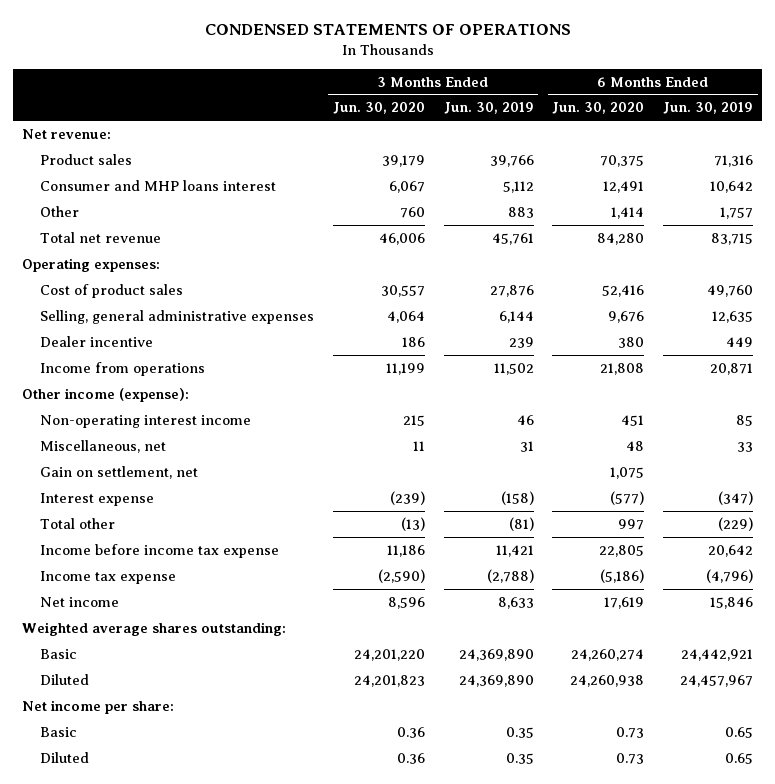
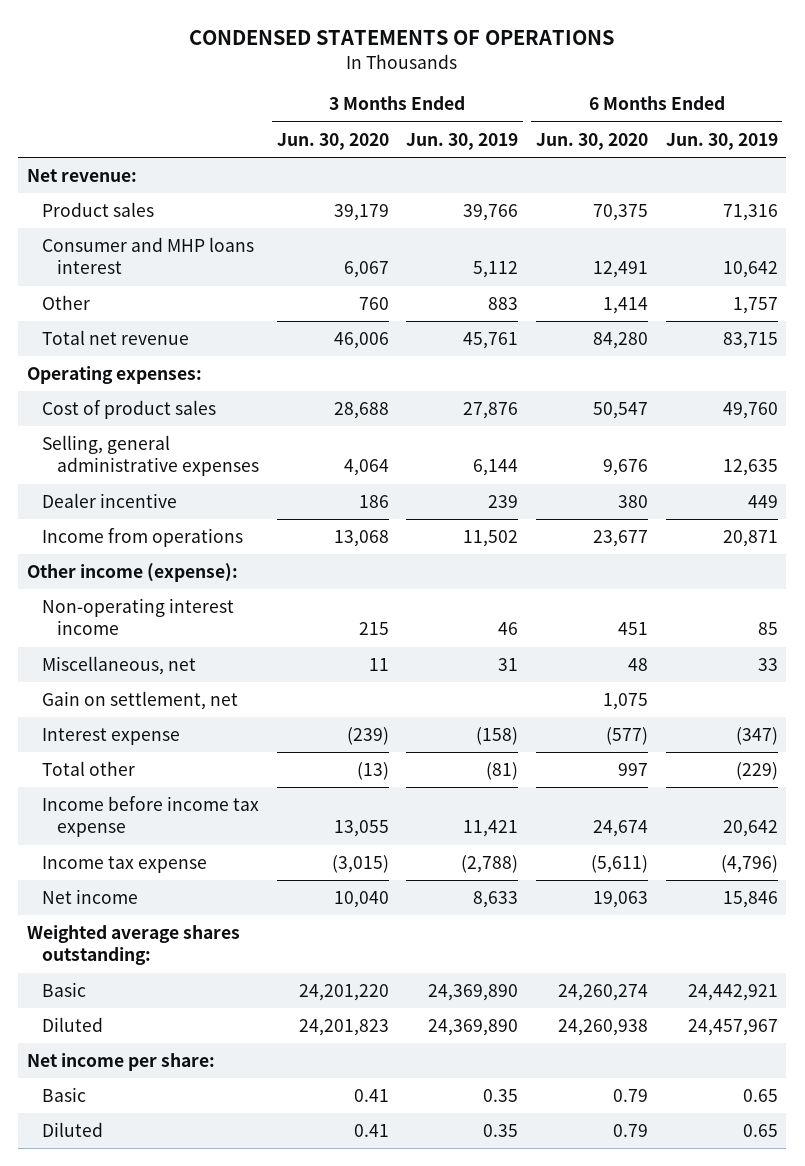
[380,284,425,297] 30,557 -> [333,402,389,420] 28,688
[602,284,645,297] 52,416 -> [592,402,648,420] 50,547
[385,362,425,375] 11,199 -> [333,530,389,548] 13,068
[600,362,645,375] 21,808 -> [592,530,648,548] 23,677
[386,544,425,557] 11,186 -> [333,820,389,838] 13,055
[599,544,645,557] 22,805 -> [592,820,648,838] 24,674
[377,568,425,583] (2,590) -> [331,855,389,874] (3,015)
[600,568,645,583] (5,186) -> [590,855,648,874] (5,611)
[387,596,425,609] 8,596 -> [333,891,389,909] 10,040
[604,596,645,609] 17,619 -> [592,891,648,909] 19,063
[396,726,425,738] 0.36 -> [353,1089,389,1103] 0.41
[616,726,645,738] 0.73 -> [612,1089,648,1103] 0.79
[396,752,425,764] 0.36 -> [353,1124,389,1138] 0.41
[616,752,645,764] 0.73 -> [612,1124,648,1138] 0.79

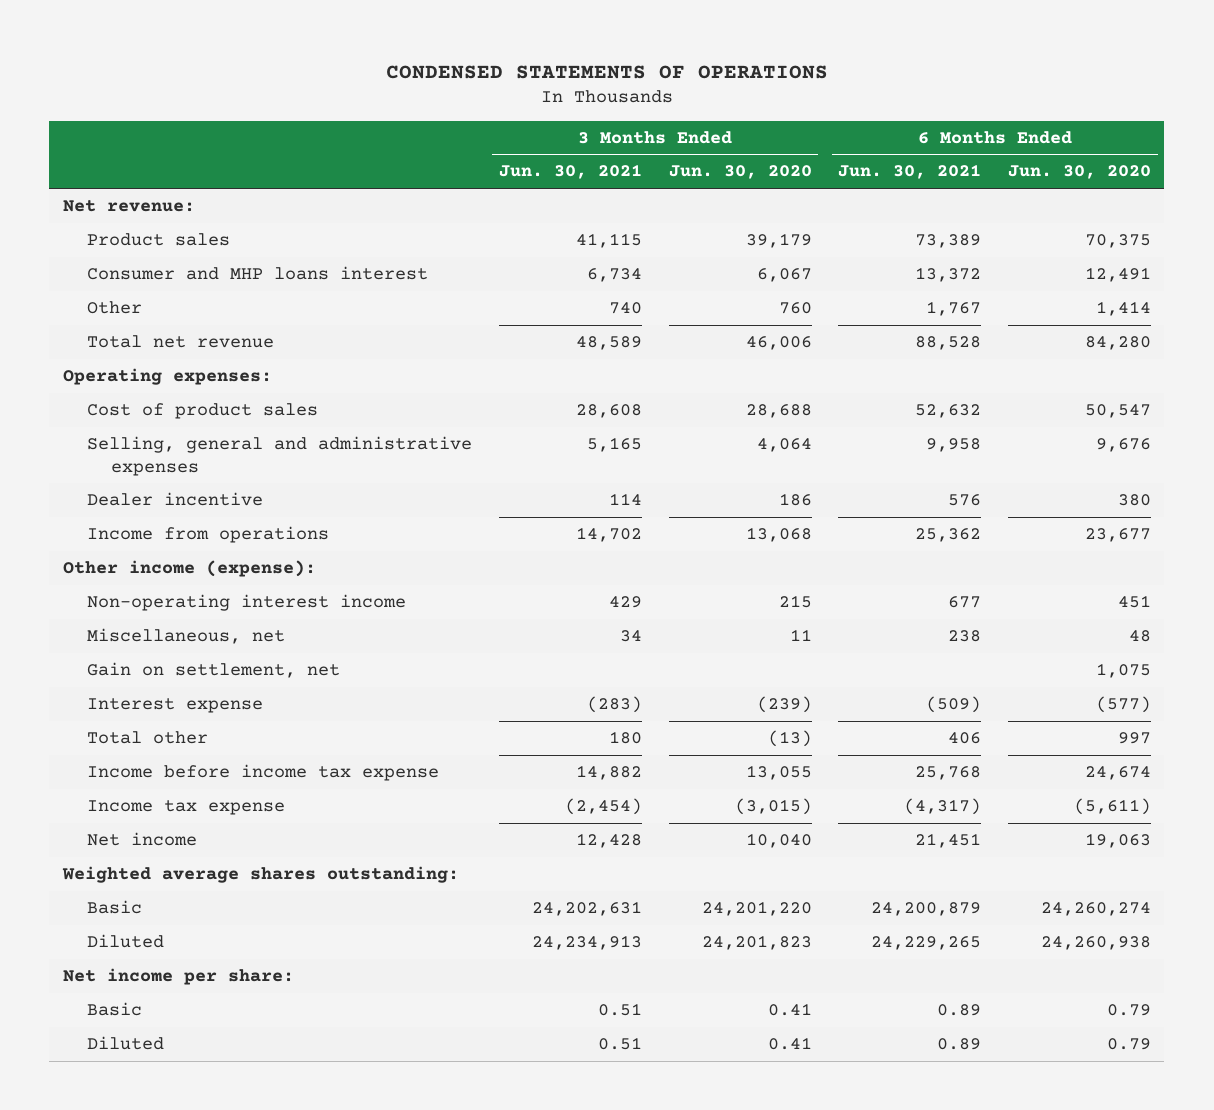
[406,132,519,150] Jun. 30, 2019 -> none
[665,132,778,150] Jun. 30, 2019 -> none
none -> [498,164,642,180] Jun. 30, 2021
none -> [838,164,982,180] Jun. 30, 2021
[42,435,260,477] Selling, general administrative expenses -> [87,436,473,476] Selling, general and administrative expenses

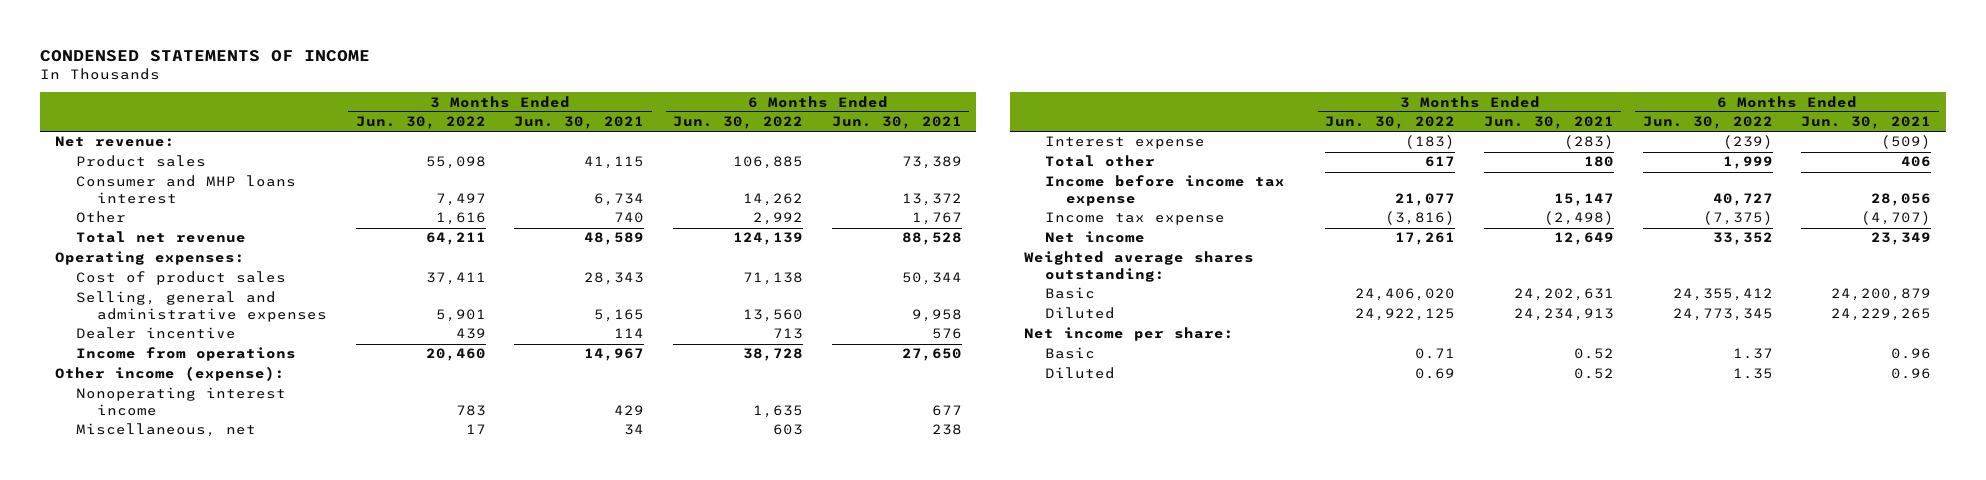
[385,64,828,79] CONDENSED STATEMENTS OF OPERATIONS -> [40,49,371,62] CONDENSED STATEMENTS OF INCOME
[668,165,812,180] Jun. 30, 2020 -> none
[1008,165,1152,180] Jun. 30, 2020 -> none
none -> [355,116,486,130] Jun. 30, 2022
none -> [673,116,804,130] Jun. 30, 2022
[575,404,642,419] 28,608 -> [584,272,645,286] 28,343
[915,404,982,419] 52,632 -> [901,272,962,286] 50,344
[575,527,642,543] 14,702 -> [584,348,645,362] 14,967
[915,528,982,543] 25,362 -> [901,348,962,362] 27,650
[87,594,407,612] Non-operating interest income -> [75,387,286,416] Nonoperating interest income
[87,662,341,679] Gain on settlement, net -> none
[575,765,642,781] 14,882 -> [1553,192,1614,206] 15,147
[915,766,982,781] 25,768 -> [1871,192,1932,206] 28,056
[564,798,642,816] (2,454) -> [1543,211,1614,226] (2,498)
[904,798,982,816] (4,317) -> [1861,211,1932,226] (4,707)
[575,833,642,849] 12,428 -> [1553,232,1614,246] 12,649
[915,833,982,849] 21,451 -> [1871,232,1932,246] 23,349
[597,1003,642,1017] 0.51 -> [1573,348,1614,360] 0.52
[937,1004,982,1017] 0.89 -> [1891,348,1932,360] 0.96
[597,1037,642,1051] 0.51 -> [1573,368,1614,380] 0.52
[937,1038,982,1051] 0.89 -> [1891,368,1932,380] 0.96

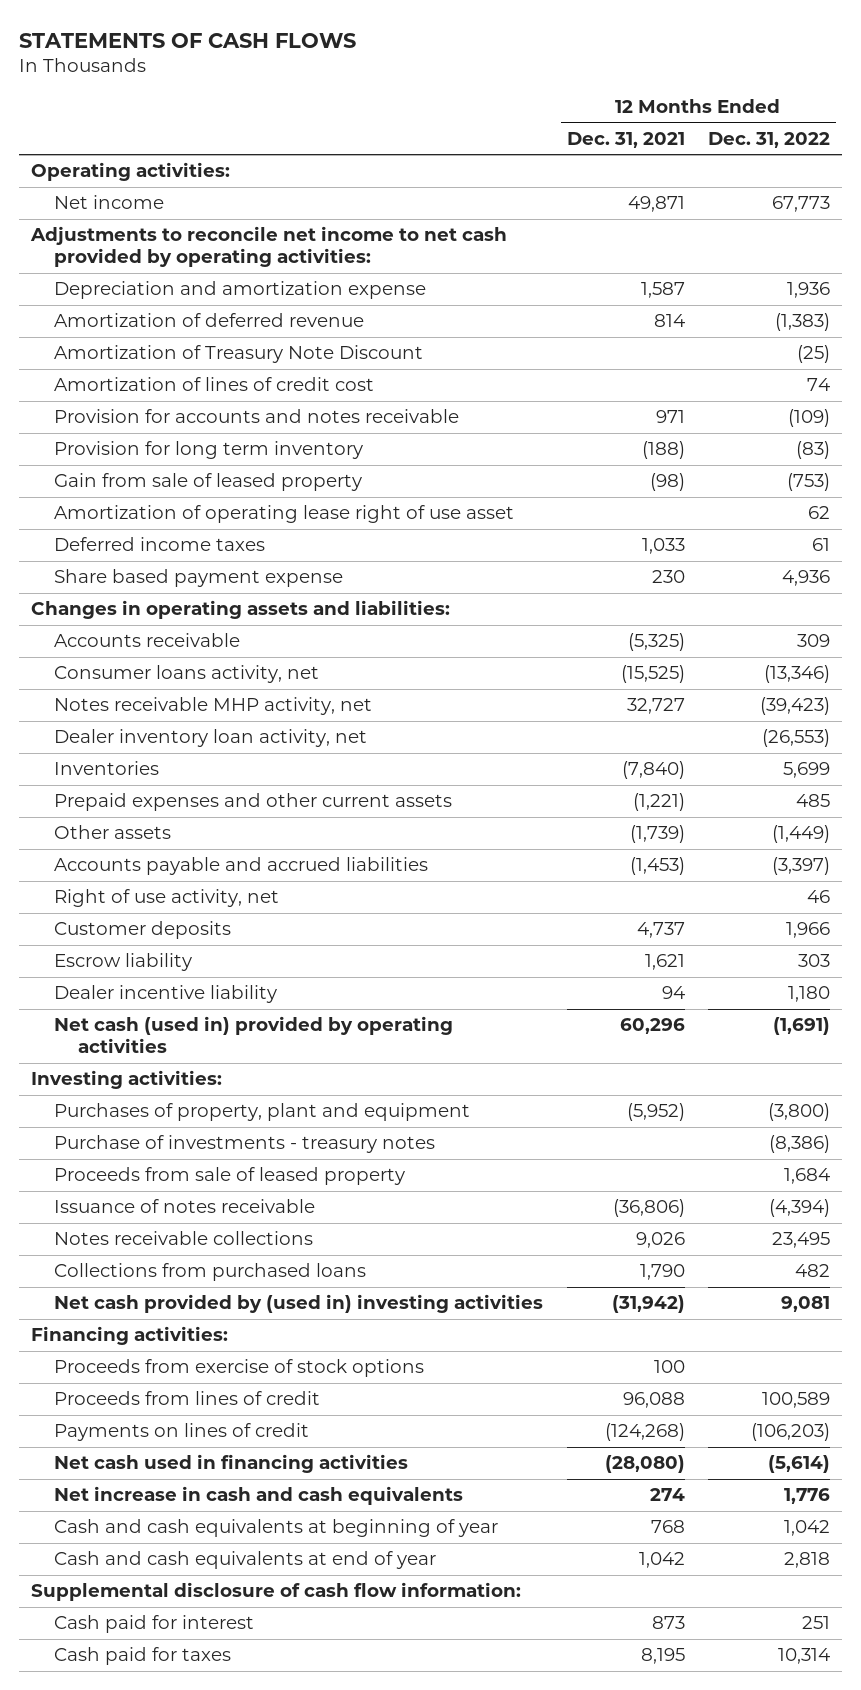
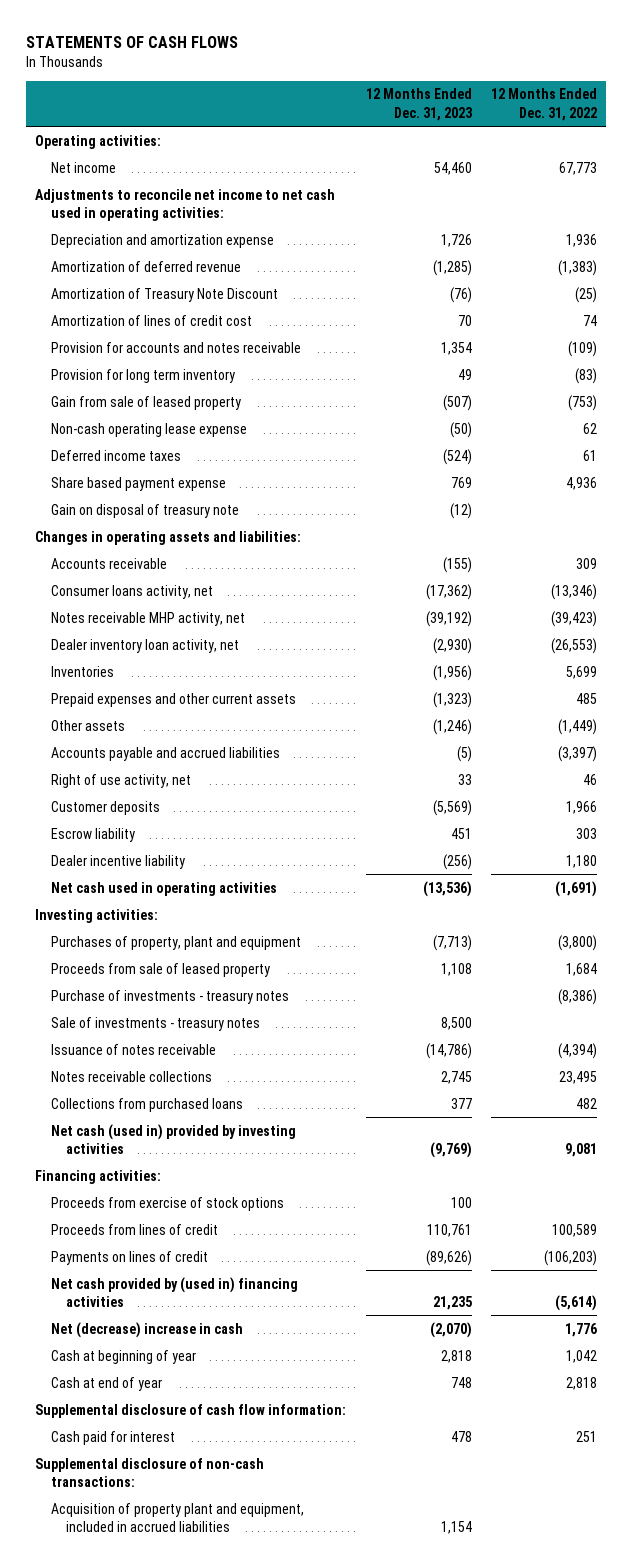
[566,131,685,148] Dec. 31, 2021 -> none
none -> [365,88,472,121] 12 Months Ended Dec. 31, 2023
[29,226,507,268] Adjustments to reconcile net income to net cash provided by operating activities: -> [35,188,336,221] Adjustments to reconcile net income to net cash used in operating activities:
[54,505,515,524] Amortization of operating lease right of use asset -> none
none -> [50,422,247,437] Non-cash operating lease expense
none -> [50,503,239,518] Gain on disposal of treasury note
[54,1016,454,1054] Net cash (used in) provided by operating activities -> [50,881,277,896] Net cash used in operating activities
[54,1135,436,1154] Purchase of investments - treasury notes -> [50,989,289,1004] Purchase of investments - treasury notes
none -> [50,1016,260,1031] Sale of investments - treasury notes
[54,1294,544,1314] Net cash provided by (used in) investing activities -> [50,1123,296,1154] Net cash (used in) provided by investing activities
[54,1454,409,1474] Net cash used in financing activities -> [50,1276,298,1307] Net cash provided by (used in) financing activities
[54,1486,464,1506] Net increase in cash and cash equivalents -> [50,1321,243,1338] Net (decrease) increase in cash
[54,1519,499,1538] Cash and cash equivalents at beginning of year -> [50,1349,196,1364] Cash at beginning of year
[54,1551,437,1570] Cash and cash equivalents at end of year -> [50,1376,162,1391] Cash at end of year
[54,1647,232,1666] Cash paid for taxes -> none
none -> [35,1457,265,1487] Supplemental disclosure of non-cash transactions:
none -> [50,1502,304,1532] Acquisition of property plant and equipment, included in accrued liabilities

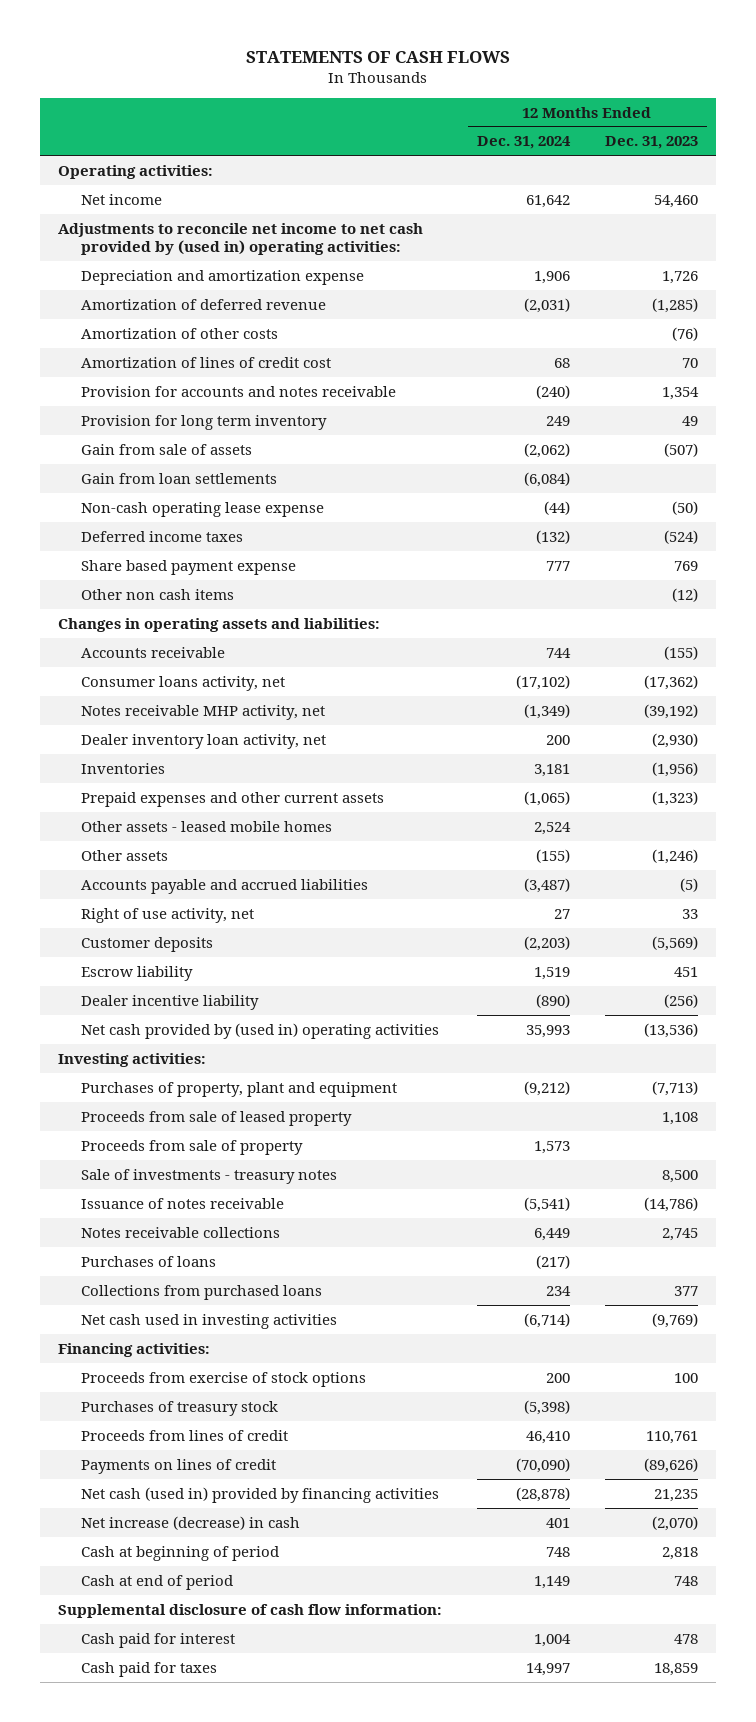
[490,88,597,121] 12 Months Ended Dec. 31, 2022 -> none
none -> [476,136,571,150] Dec. 31, 2024
[35,188,336,221] Adjustments to reconcile net income to net cash used in operating activities: -> [57,222,423,256] Adjustments to reconcile net income to net cash provided by (used in) operating activities:
[50,287,278,302] Amortization of Treasury Note Discount -> none
none -> [81,327,279,339] Amortization of other costs
[50,395,241,410] Gain from sale of leased property -> [81,443,253,455] Gain from sale of assets
none -> [81,472,278,484] Gain from loan settlements
[50,503,239,518] Gain on disposal of treasury note -> [81,588,235,600] Other non cash items
none -> [81,820,333,832] Other assets - leased mobile homes
[50,881,277,896] Net cash used in operating activities -> [81,1022,440,1039] Net cash provided by (used in) operating activities
[50,989,289,1004] Purchase of investments - treasury notes -> none
none -> [81,1139,304,1155] Proceeds from sale of property
none -> [81,1255,217,1267] Purchases of loans
[50,1123,296,1154] Net cash (used in) provided by investing activities -> [81,1313,338,1329] Net cash used in investing activities
none -> [81,1400,279,1416] Purchases of treasury stock
[50,1276,298,1307] Net cash provided by (used in) financing activities -> [81,1486,440,1503] Net cash (used in) provided by financing activities
[50,1321,243,1338] Net (decrease) increase in cash -> [81,1515,301,1530] Net increase (decrease) in cash
[50,1349,196,1364] Cash at beginning of year -> [81,1545,280,1561] Cash at beginning of period
[50,1376,162,1391] Cash at end of year -> [81,1574,234,1590] Cash at end of period
[35,1457,265,1487] Supplemental disclosure of non-cash transactions: -> none
[50,1502,304,1532] Acquisition of property plant and equipment, included in accrued liabilities -> none
none -> [81,1661,218,1677] Cash paid for taxes

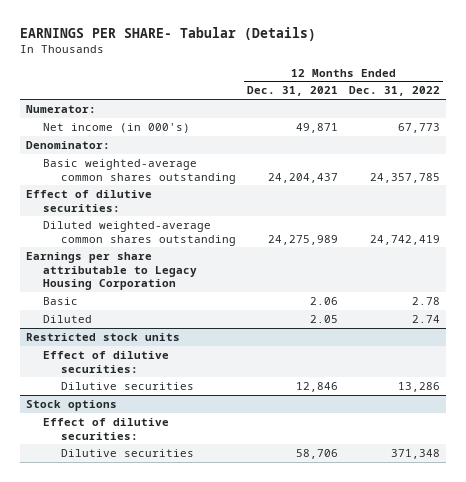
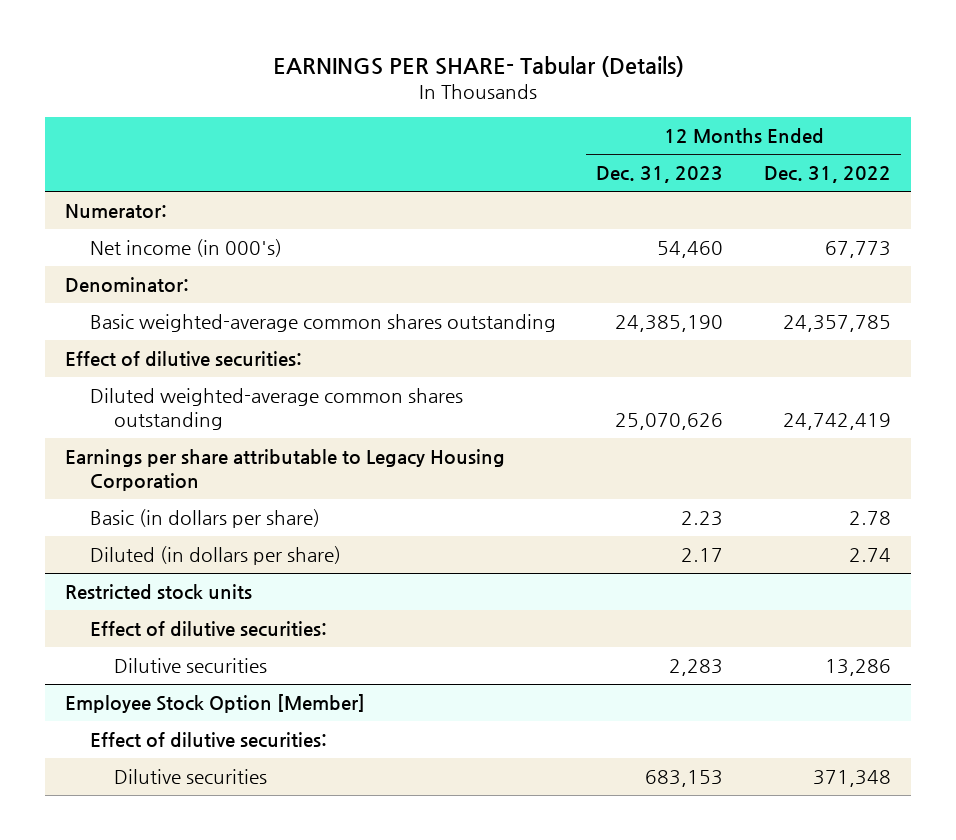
[246,86,338,97] Dec. 31, 2021 -> none
none -> [596,166,724,184] Dec. 31, 2023
[43,296,79,305] Basic -> [89,509,320,529] Basic (in dollars per share)
[43,314,93,323] Diluted -> [89,546,341,566] Diluted (in dollars per share)
[26,399,118,411] Stock options -> [64,694,365,714] Employee Stock Option [Member]

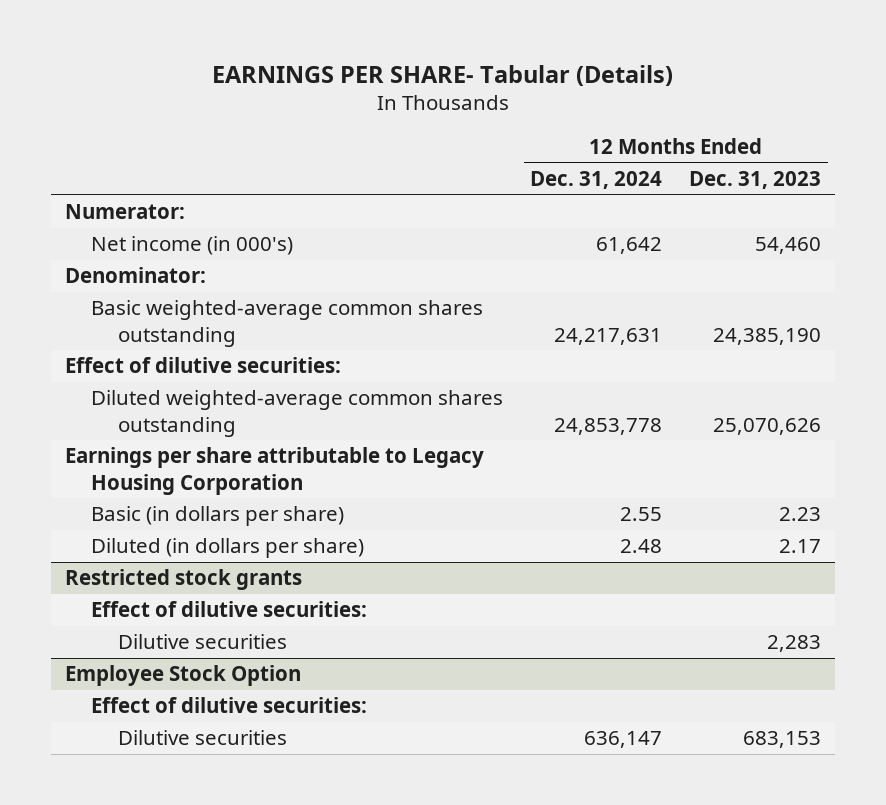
[763,166,891,184] Dec. 31, 2022 -> none
none -> [530,171,663,190] Dec. 31, 2024
[64,584,252,601] Restricted stock units -> [64,569,302,591] Restricted stock grants
[64,694,365,714] Employee Stock Option [Member] -> [64,665,301,687] Employee Stock Option

